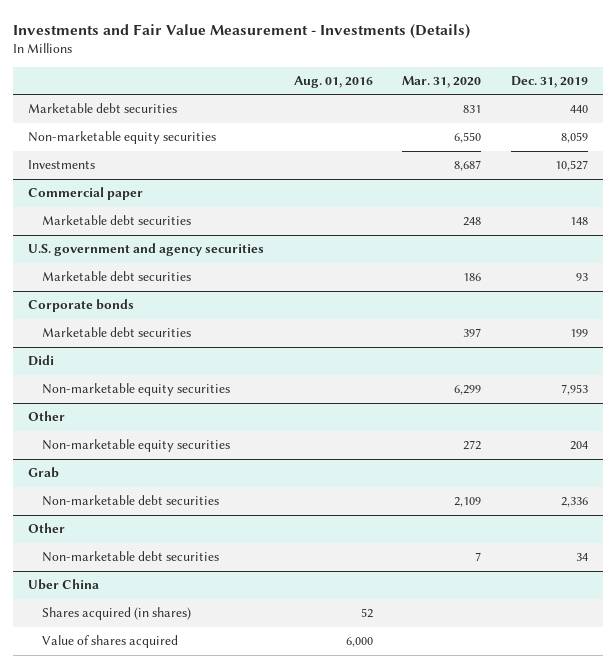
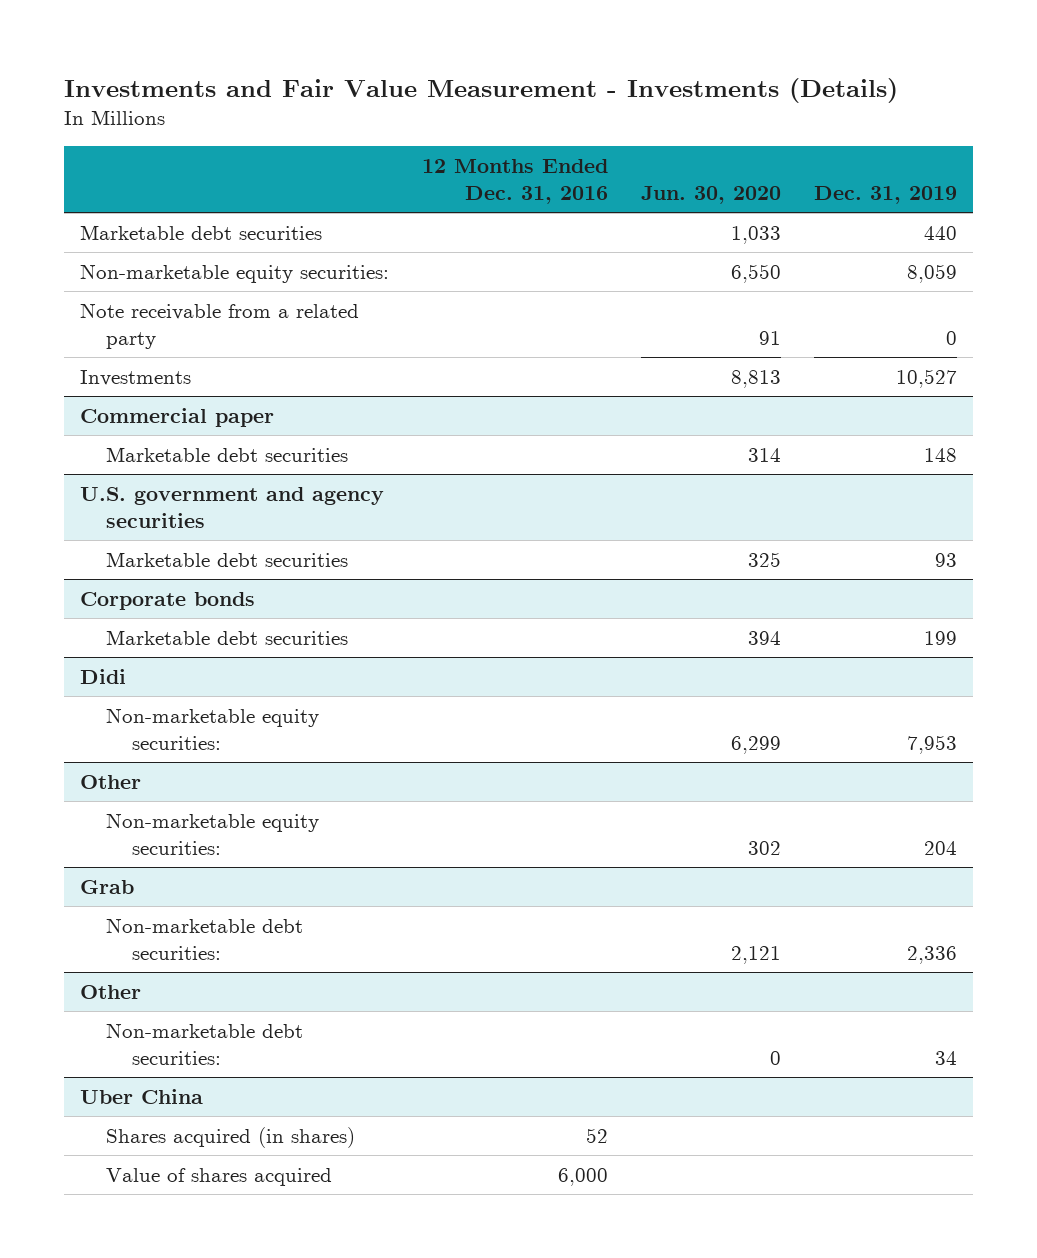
[293,75,373,88] Aug. 01, 2016 -> none
[402,75,482,88] Mar. 31, 2020 -> none
none -> [422,159,609,204] 12 Months Ended Dec. 31, 2016
none -> [640,185,781,204] Jun. 30, 2020
[28,131,217,145] Non-marketable equity securities -> [80,263,390,283] Non-marketable equity securities:
none -> [80,302,360,349] Note receivable from a related party
[41,383,230,397] Non-marketable equity securities -> [106,707,320,750] Non-marketable equity securities:
[41,439,230,453] Non-marketable equity securities -> [106,812,320,855] Non-marketable equity securities:
[41,495,219,507] Non-marketable debt securities -> [106,917,304,960] Non-marketable debt securities:
[41,551,219,563] Non-marketable debt securities -> [106,1022,304,1065] Non-marketable debt securities:

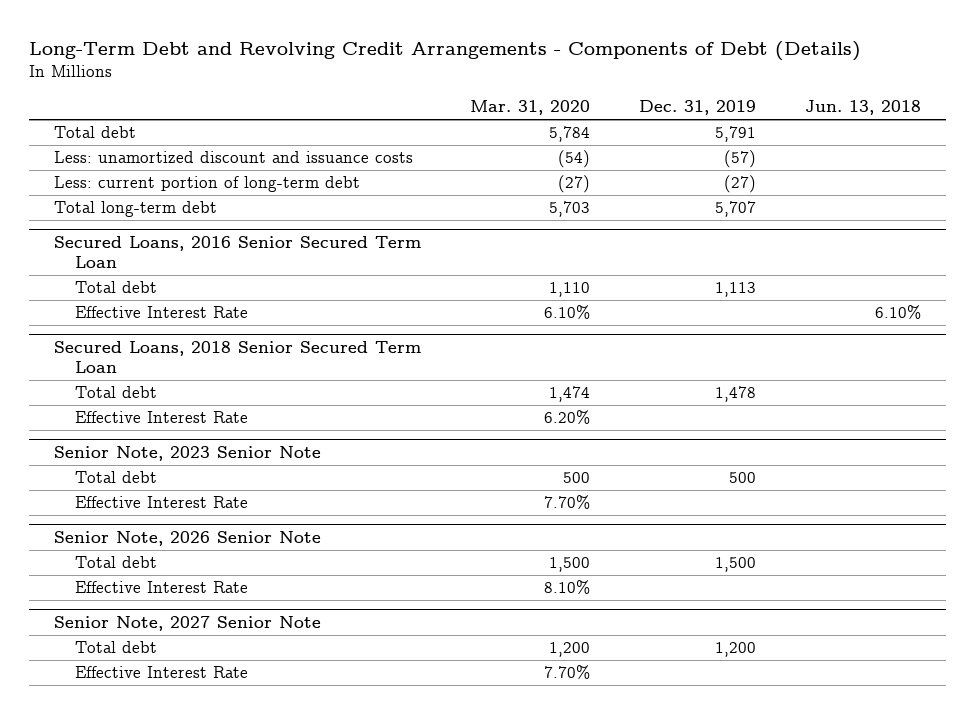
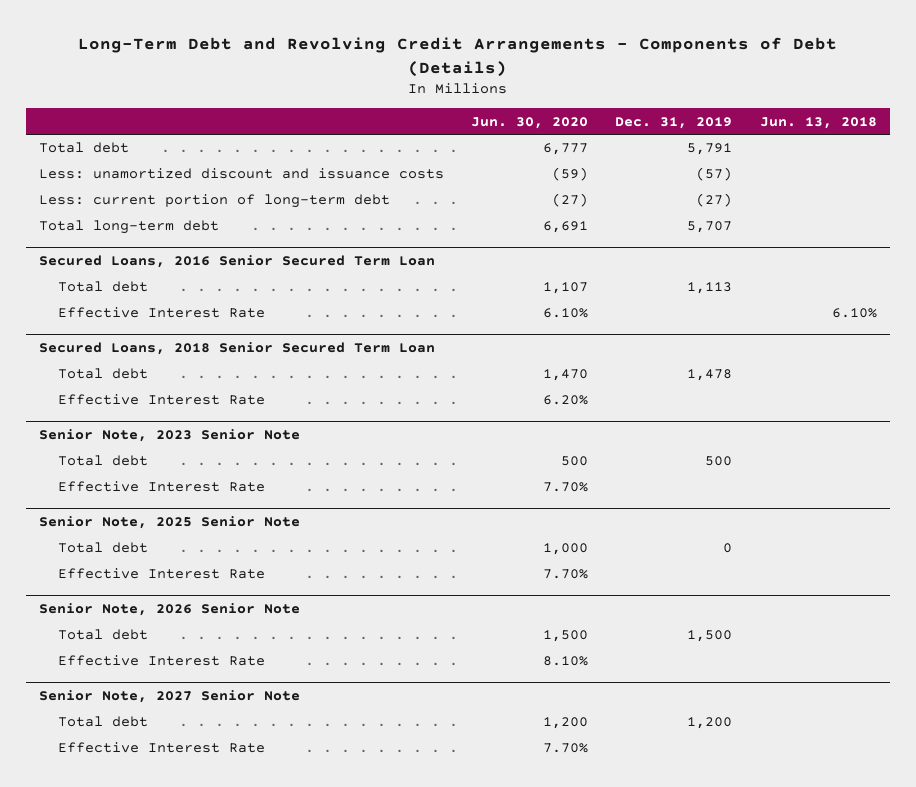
[469,100,590,116] Mar. 31, 2020 -> none
none -> [471,116,589,129] Jun. 30, 2020
none -> [39,516,301,530] Senior Note, 2025 Senior Note
none -> [58,542,149,554] Total debt
none -> [58,568,266,580] Effective Interest Rate

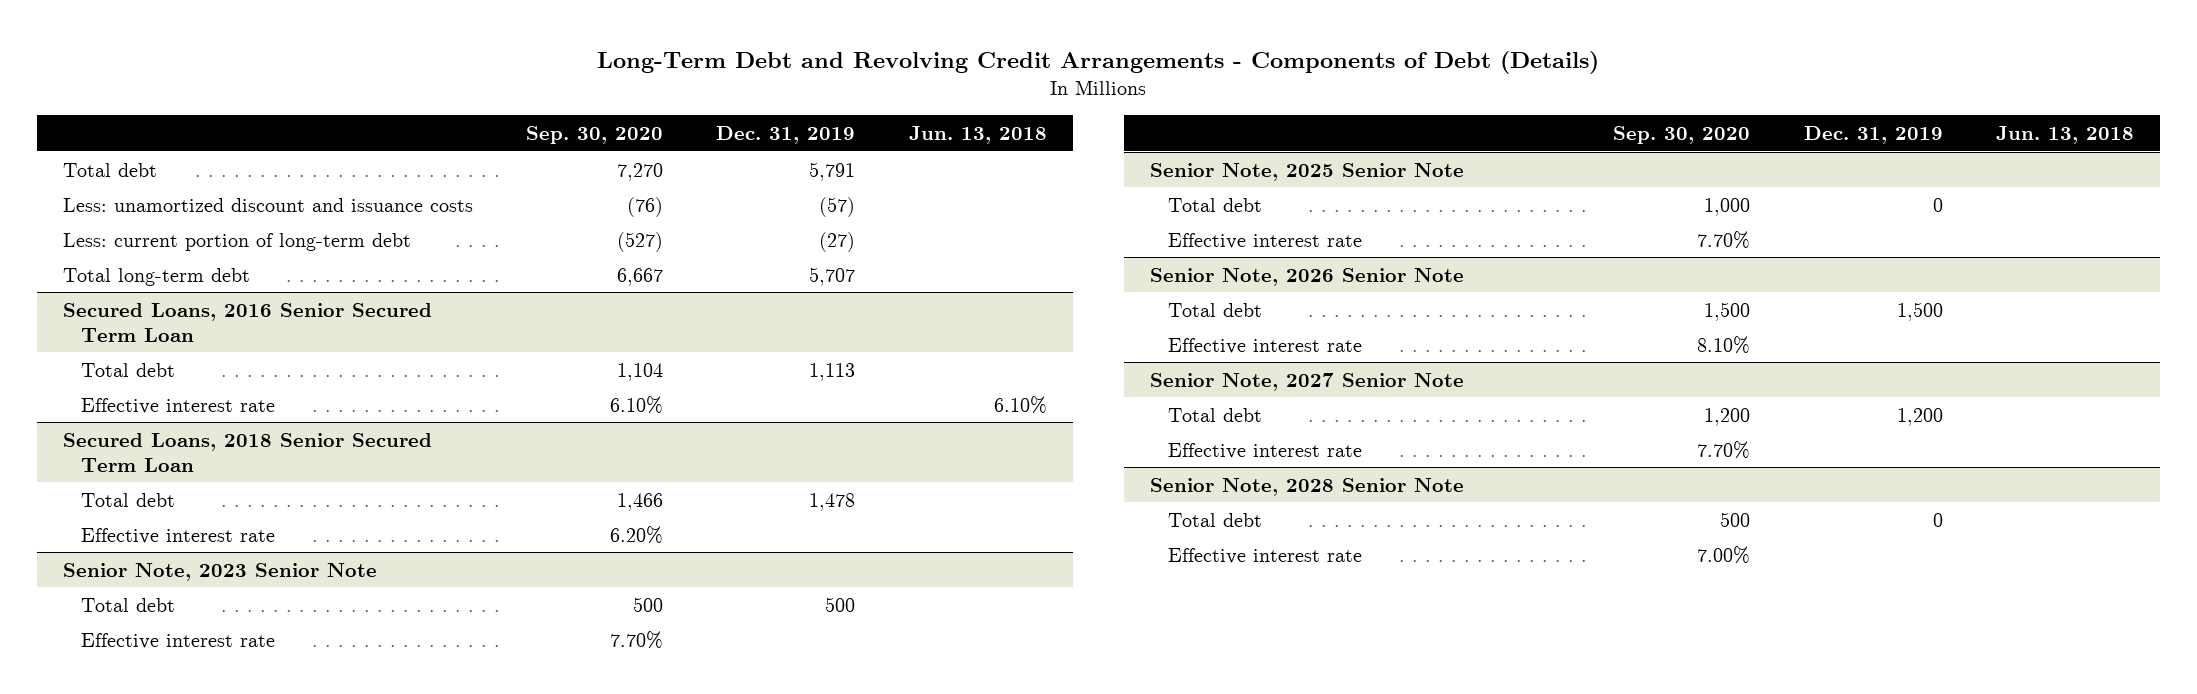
[471,116,589,129] Jun. 30, 2020 -> none
none -> [526,126,664,145] Sep. 30, 2020
[58,307,266,319] Effective Interest Rate -> [81,397,276,414] Effective interest rate
[58,394,266,406] Effective Interest Rate -> [81,527,276,544] Effective interest rate
[58,481,266,493] Effective Interest Rate -> [81,632,276,649] Effective interest rate
[58,568,266,580] Effective Interest Rate -> [1168,232,1363,249] Effective interest rate
[58,655,266,667] Effective Interest Rate -> [1168,337,1363,354] Effective interest rate
[58,742,266,754] Effective Interest Rate -> [1168,442,1363,459] Effective interest rate
none -> [1150,477,1465,496] Senior Note, 2028 Senior Note
none -> [1168,512,1263,527] Total debt
none -> [1168,547,1363,564] Effective interest rate

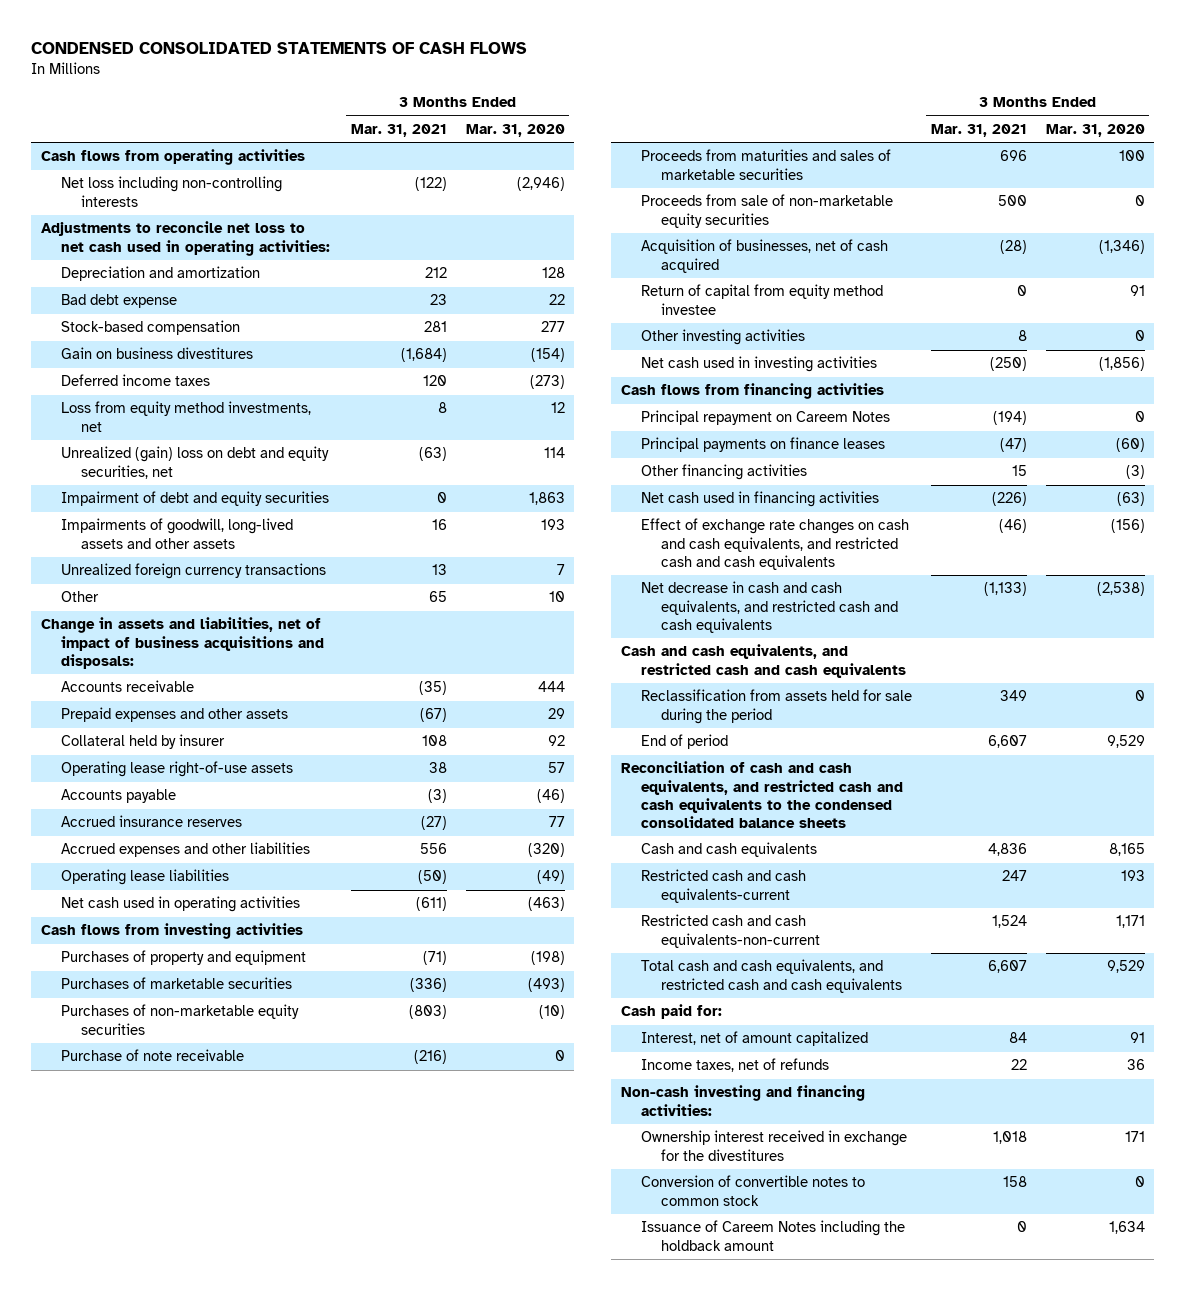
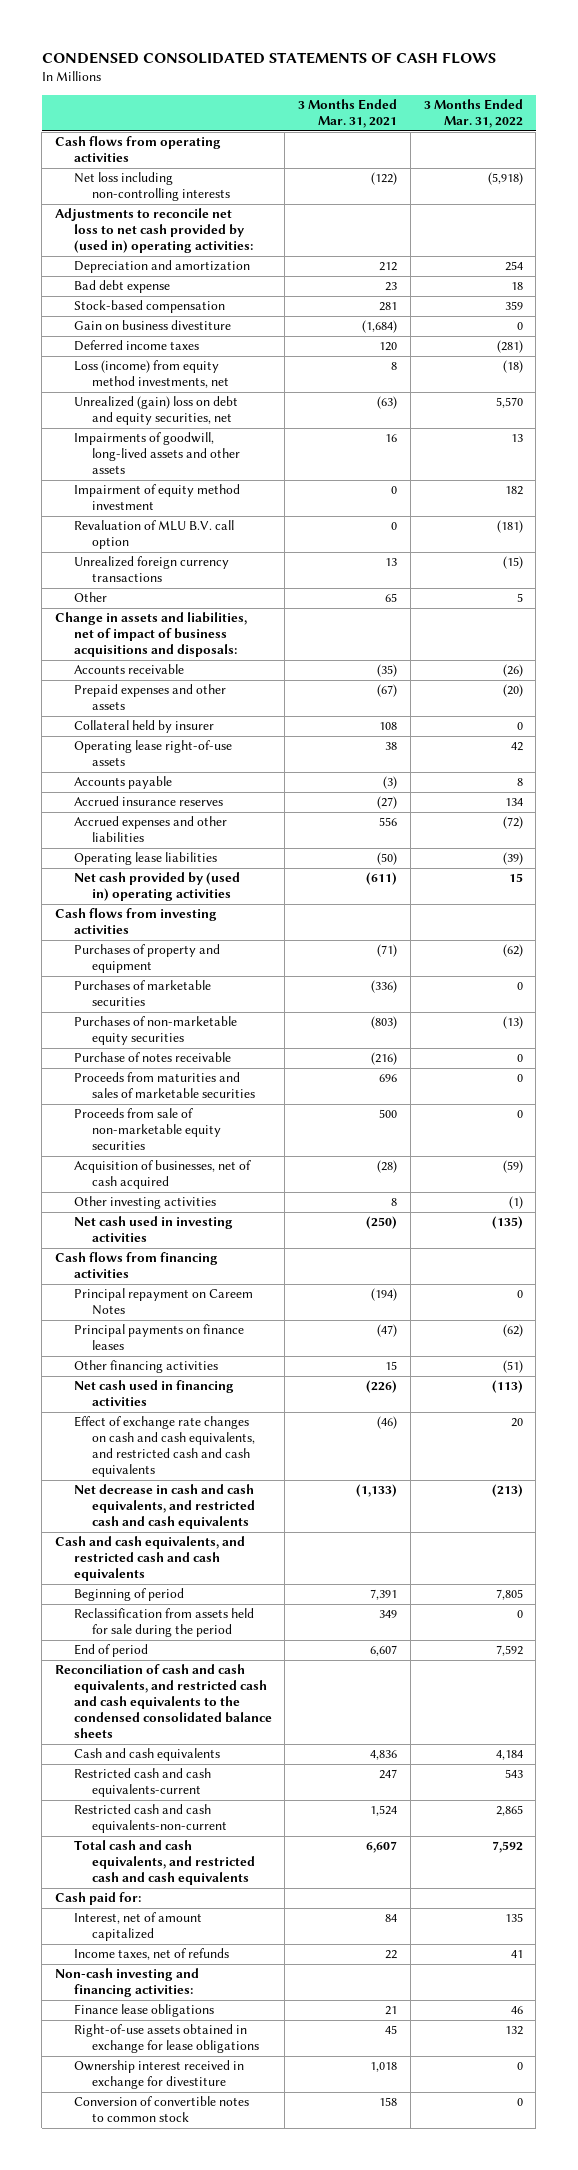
[465,123,565,137] Mar. 31, 2020 -> none
none -> [423,99,523,129] 3 Months Ended Mar. 31, 2022
[40,221,330,256] Adjustments to reconcile net loss to net cash used in operating activities: -> [54,208,253,254] Adjustments to reconcile net loss to net cash provided by (used in) operating activities:
[60,347,253,360] Gain on business divestitures -> [73,320,231,331] Gain on business divestiture
[60,401,311,432] Loss from equity method investments, net -> [73,360,230,389] Loss (income) from equity method investments, net
[60,491,329,507] Impairment of debt and equity securities -> none
none -> [73,484,240,511] Impairment of equity method investment
none -> [73,520,234,550] Revaluation of MLU B.V. call option
[60,896,300,913] Net cash used in operating activities -> [73,872,240,902] Net cash provided by (used in) operating activities
[60,1049,244,1062] Purchase of note receivable -> [73,1052,231,1063] Purchase of notes receivable
[640,284,883,315] Return of capital from equity method investee -> none
none -> [73,1588,184,1602] Beginning of period
none -> [73,2004,214,2018] Finance lease obligations
none -> [73,2024,260,2054] Right-of-use assets obtained in exchange for lease obligations
[640,1130,907,1161] Ownership interest received in exchange for the divestitures -> [73,2060,244,2090] Ownership interest received in exchange for divestiture
[640,1220,905,1251] Issuance of Careem Notes including the holdback amount -> none

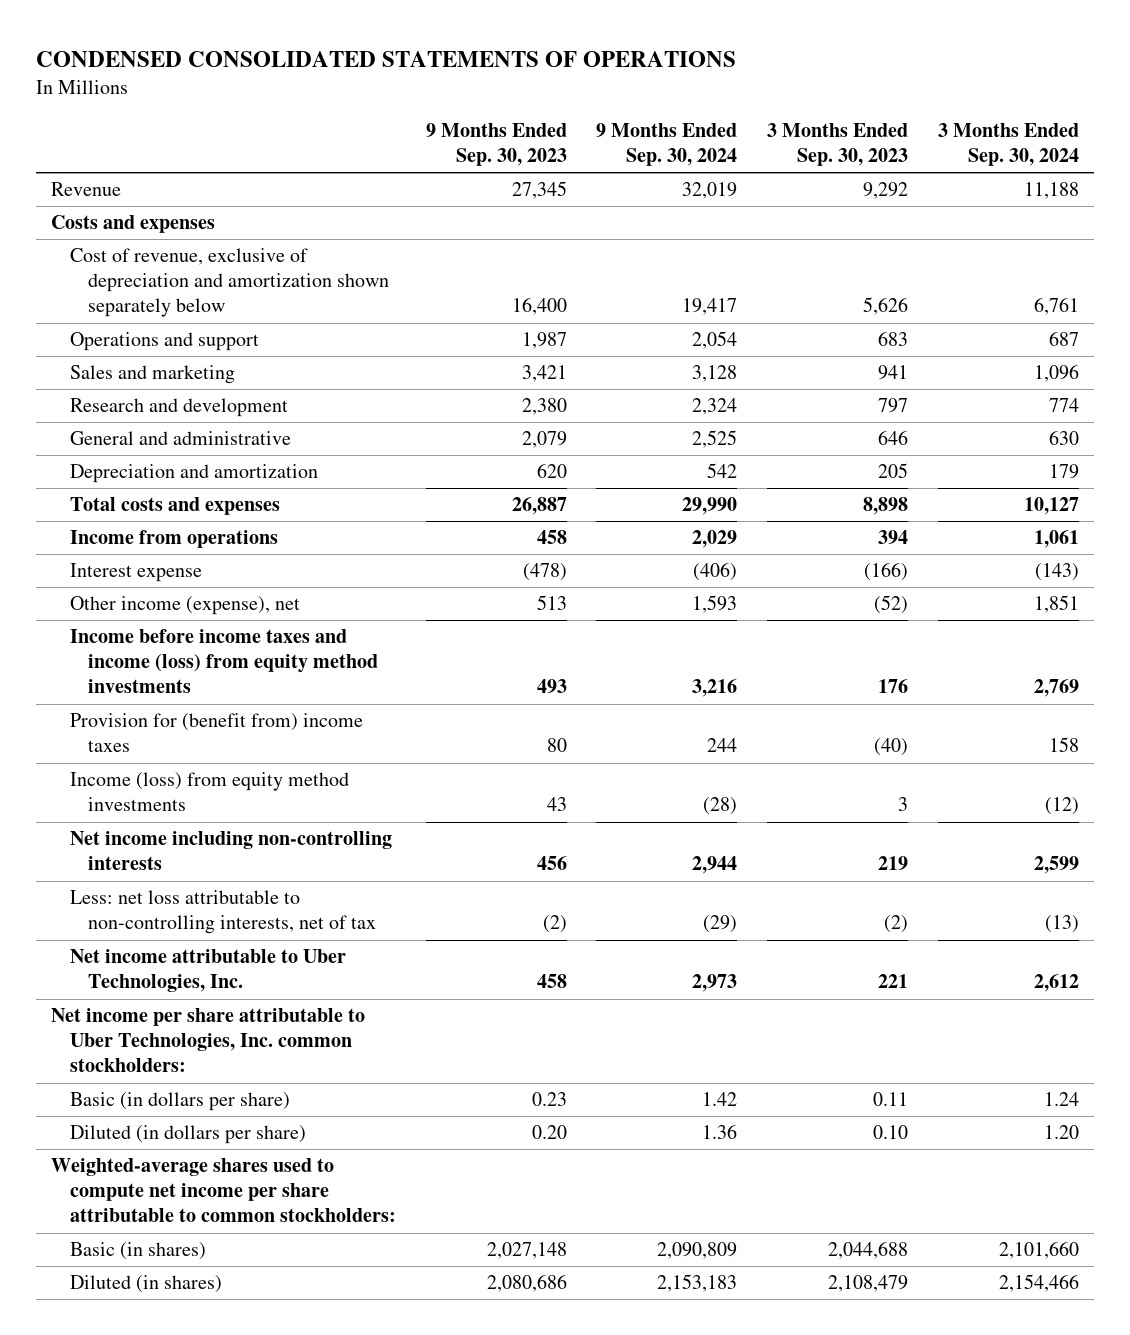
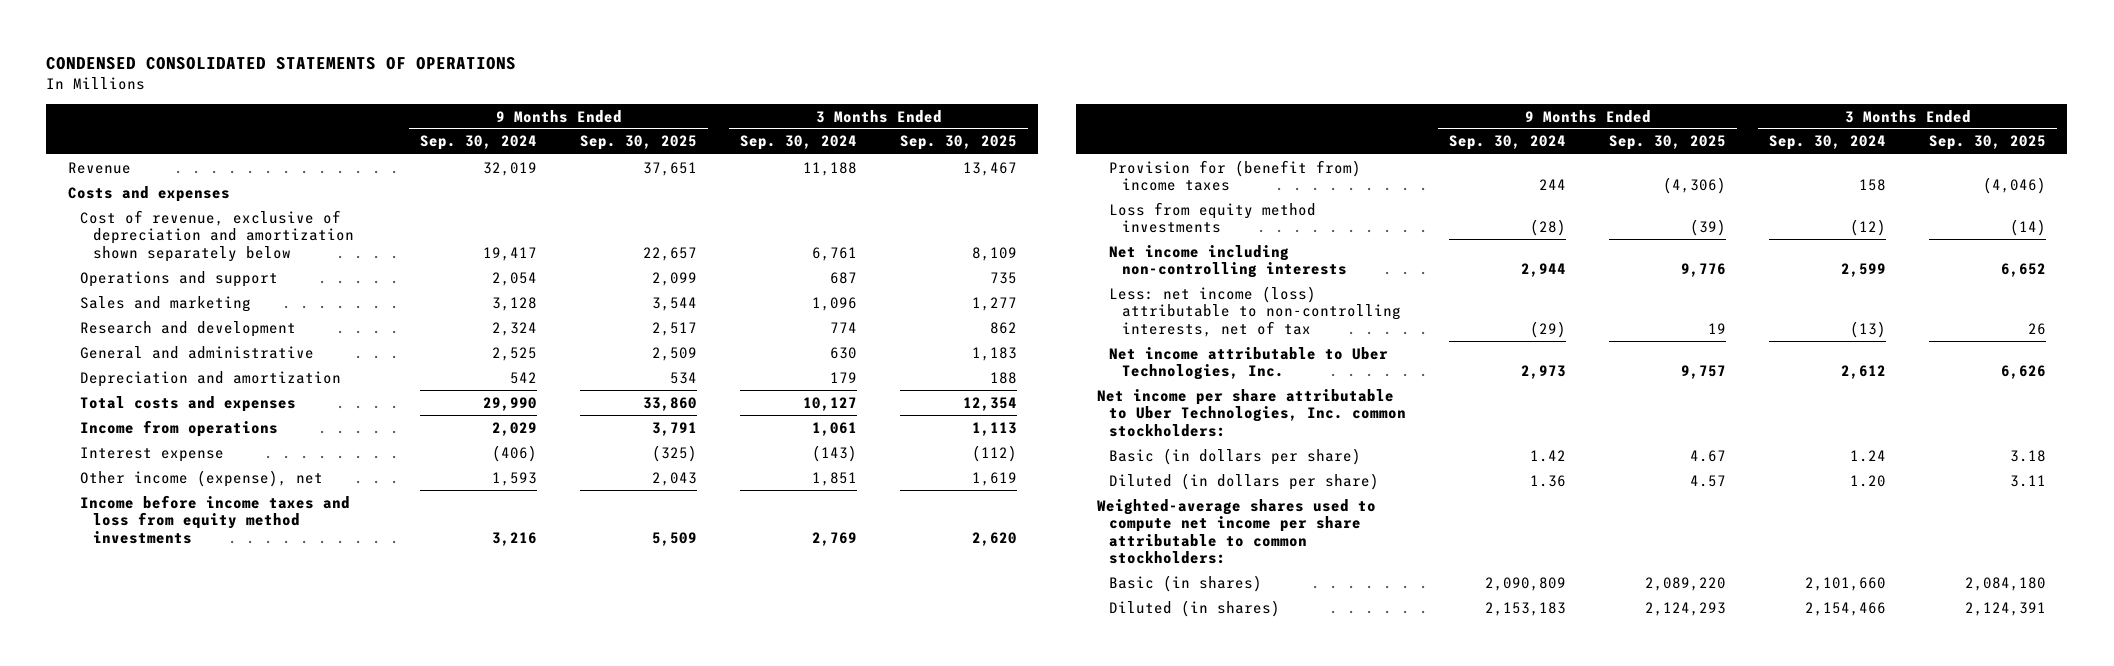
[425,123,567,167] 9 Months Ended Sep. 30, 2023 -> none
[767,123,909,167] 3 Months Ended Sep. 30, 2023 -> none
none -> [580,135,698,151] Sep. 30, 2025
none -> [899,135,1017,151] Sep. 30, 2025
[69,629,379,694] Income before income taxes and income (loss) from equity method investments -> [80,494,351,544] Income before income taxes and loss from equity method investments
[69,772,349,812] Income (loss) from equity method investments -> [1109,201,1317,234] Loss from equity method investments
[69,890,377,935] Less: net loss attributable to non-controlling interests, net of tax -> [1109,285,1401,337] Less: net income (loss) attributable to non-controlling interests, net of tax

